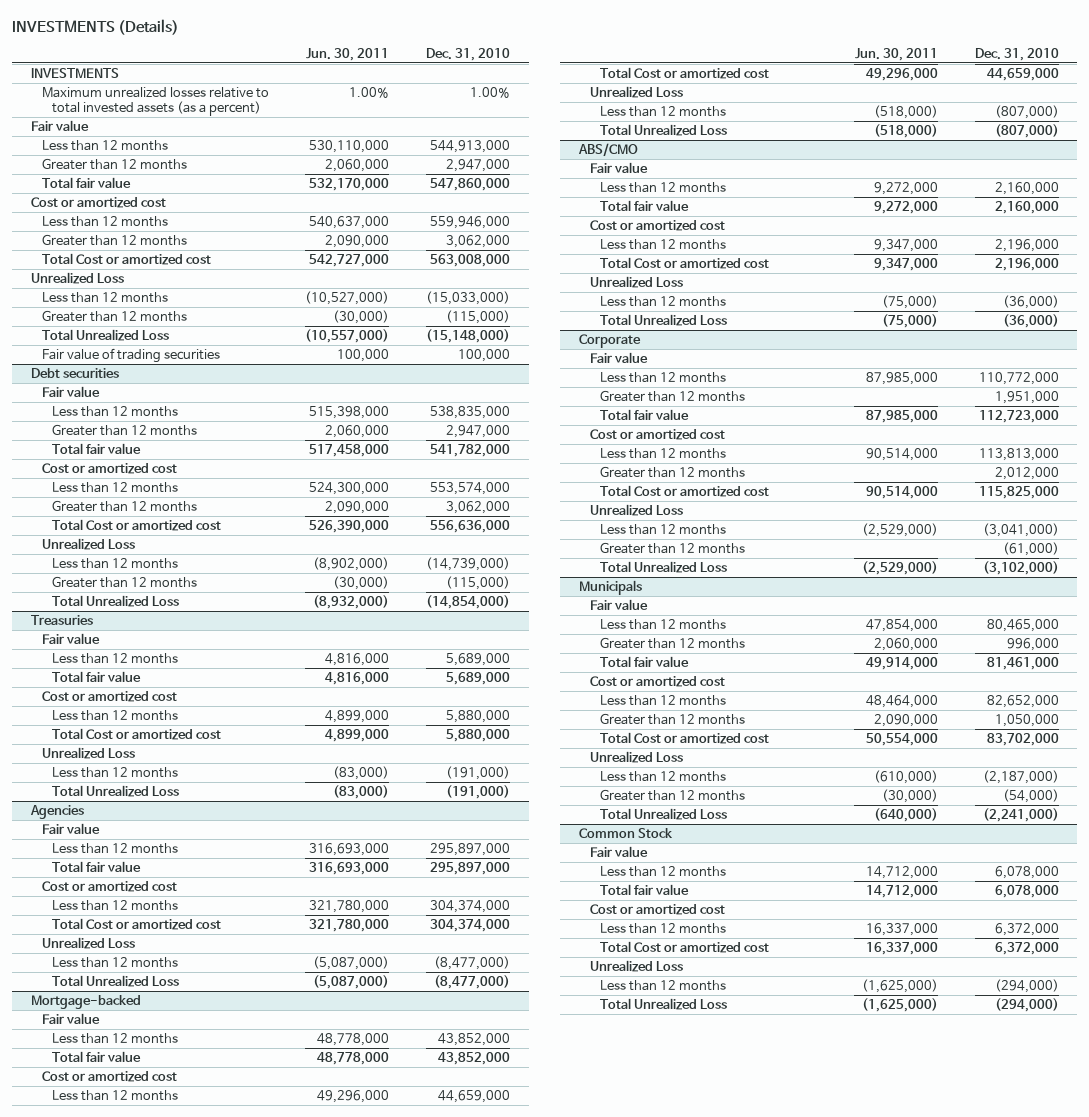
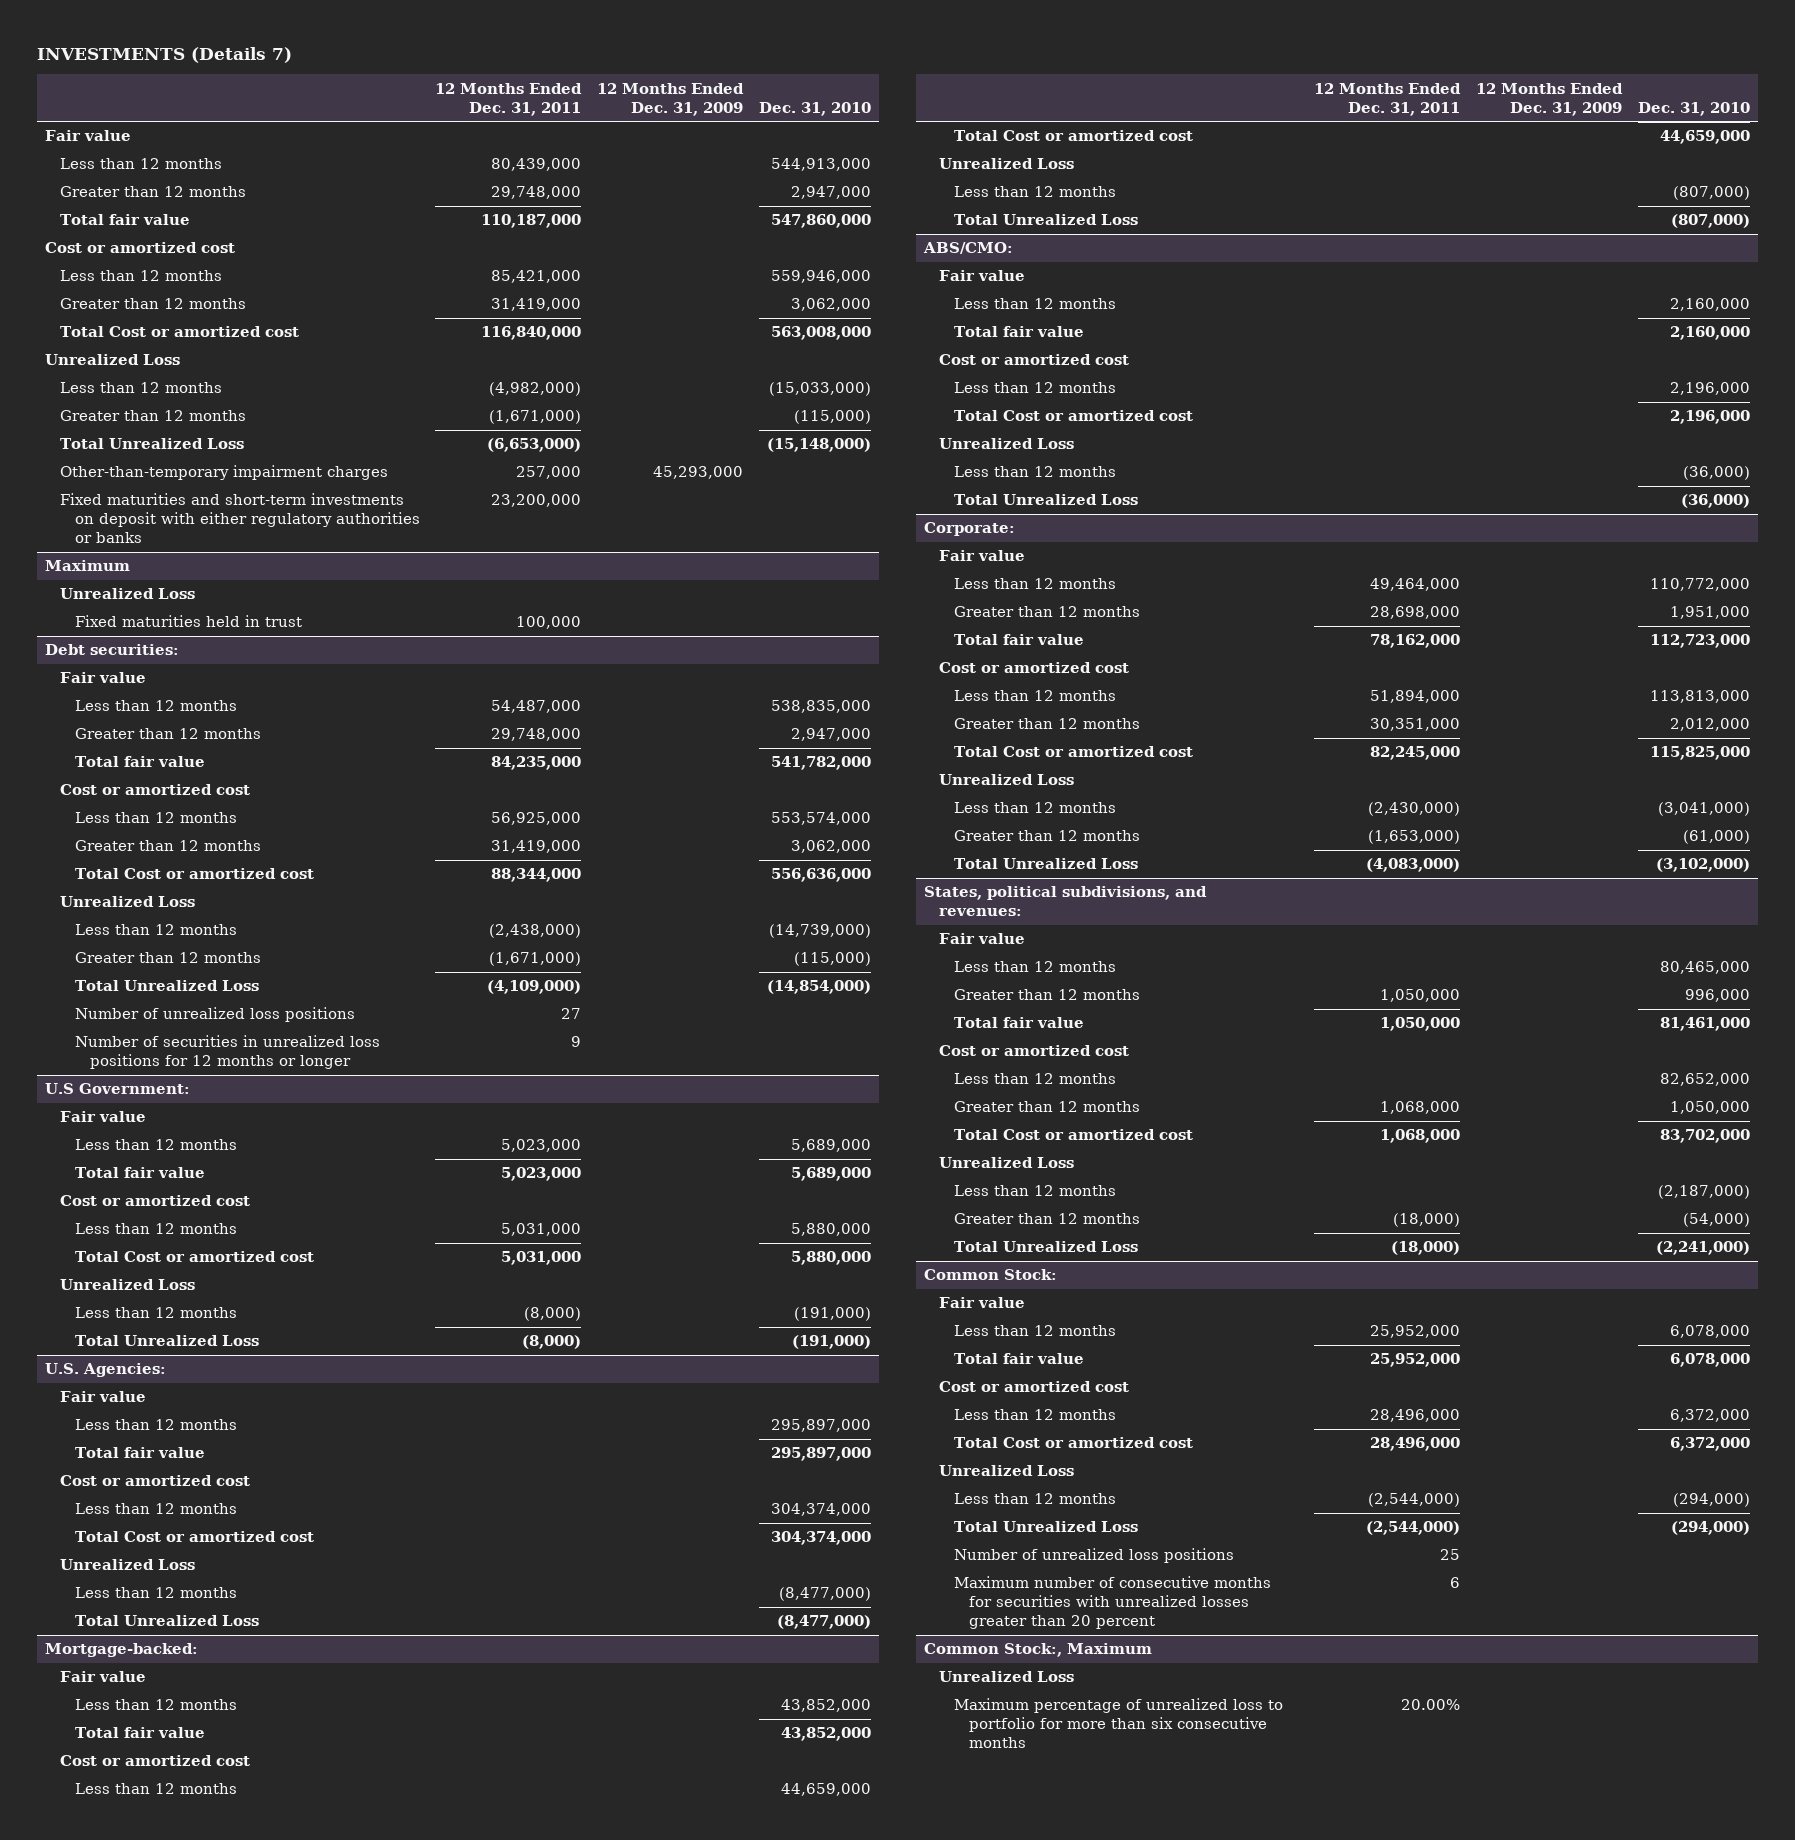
[12,18,180,35] INVESTMENTS (Details) -> [36,46,292,63] INVESTMENTS (Details 7)
[306,47,390,61] Jun. 30, 2011 -> none
none -> [435,82,583,116] 12 Months Ended Dec. 31, 2011
none -> [597,82,745,116] 12 Months Ended Dec. 31, 2009
[30,67,119,78] INVESTMENTS -> none
[41,86,269,117] Maximum unrealized losses relative to total invested assets (as a percent) -> none
[41,347,220,363] Fair value of trading securities -> none
none -> [59,465,388,481] Other-than-temporary impairment charges
none -> [59,493,420,544] Fixed maturities and short-term investments on deposit with either regulatory authorities or banks
none -> [44,560,130,572] Maximum
none -> [59,588,195,600] Unrealized Loss
none -> [74,615,302,628] Fixed maturities held in trust
[30,367,119,378] Debt securities -> [44,644,179,656] Debt securities:
[30,614,93,625] Treasuries -> none
none -> [74,1007,355,1023] Number of unrealized loss positions
none -> [74,1035,380,1070] Number of securities in unrealized loss positions for 12 months or longer
none -> [44,1083,190,1095] U.S Government:
[29,804,84,819] Agencies -> none
none -> [44,1363,166,1378] U.S. Agencies:
[30,994,141,1009] Mortgage-backed -> [44,1643,198,1658] Mortgage-backed:
[577,142,638,157] ABS/CMO -> [922,242,1013,255] ABS/CMO:
[578,333,641,348] Corporate -> [923,522,1015,537] Corporate:
[578,579,642,595] Municipals -> none
none -> [923,886,1207,917] States, political subdivisions, and revenues:
[578,827,673,838] Common Stock -> [923,1269,1057,1281] Common Stock:
none -> [953,1548,1234,1564] Number of unrealized loss positions
none -> [953,1576,1271,1630] Maximum number of consecutive months for securities with unrealized losses greater than 20 percent
none -> [923,1643,1152,1658] Common Stock:, Maximum
none -> [938,1671,1074,1683] Unrealized Loss
none -> [953,1698,1283,1749] Maximum percentage of unrealized loss to portfolio for more than six consecutive months

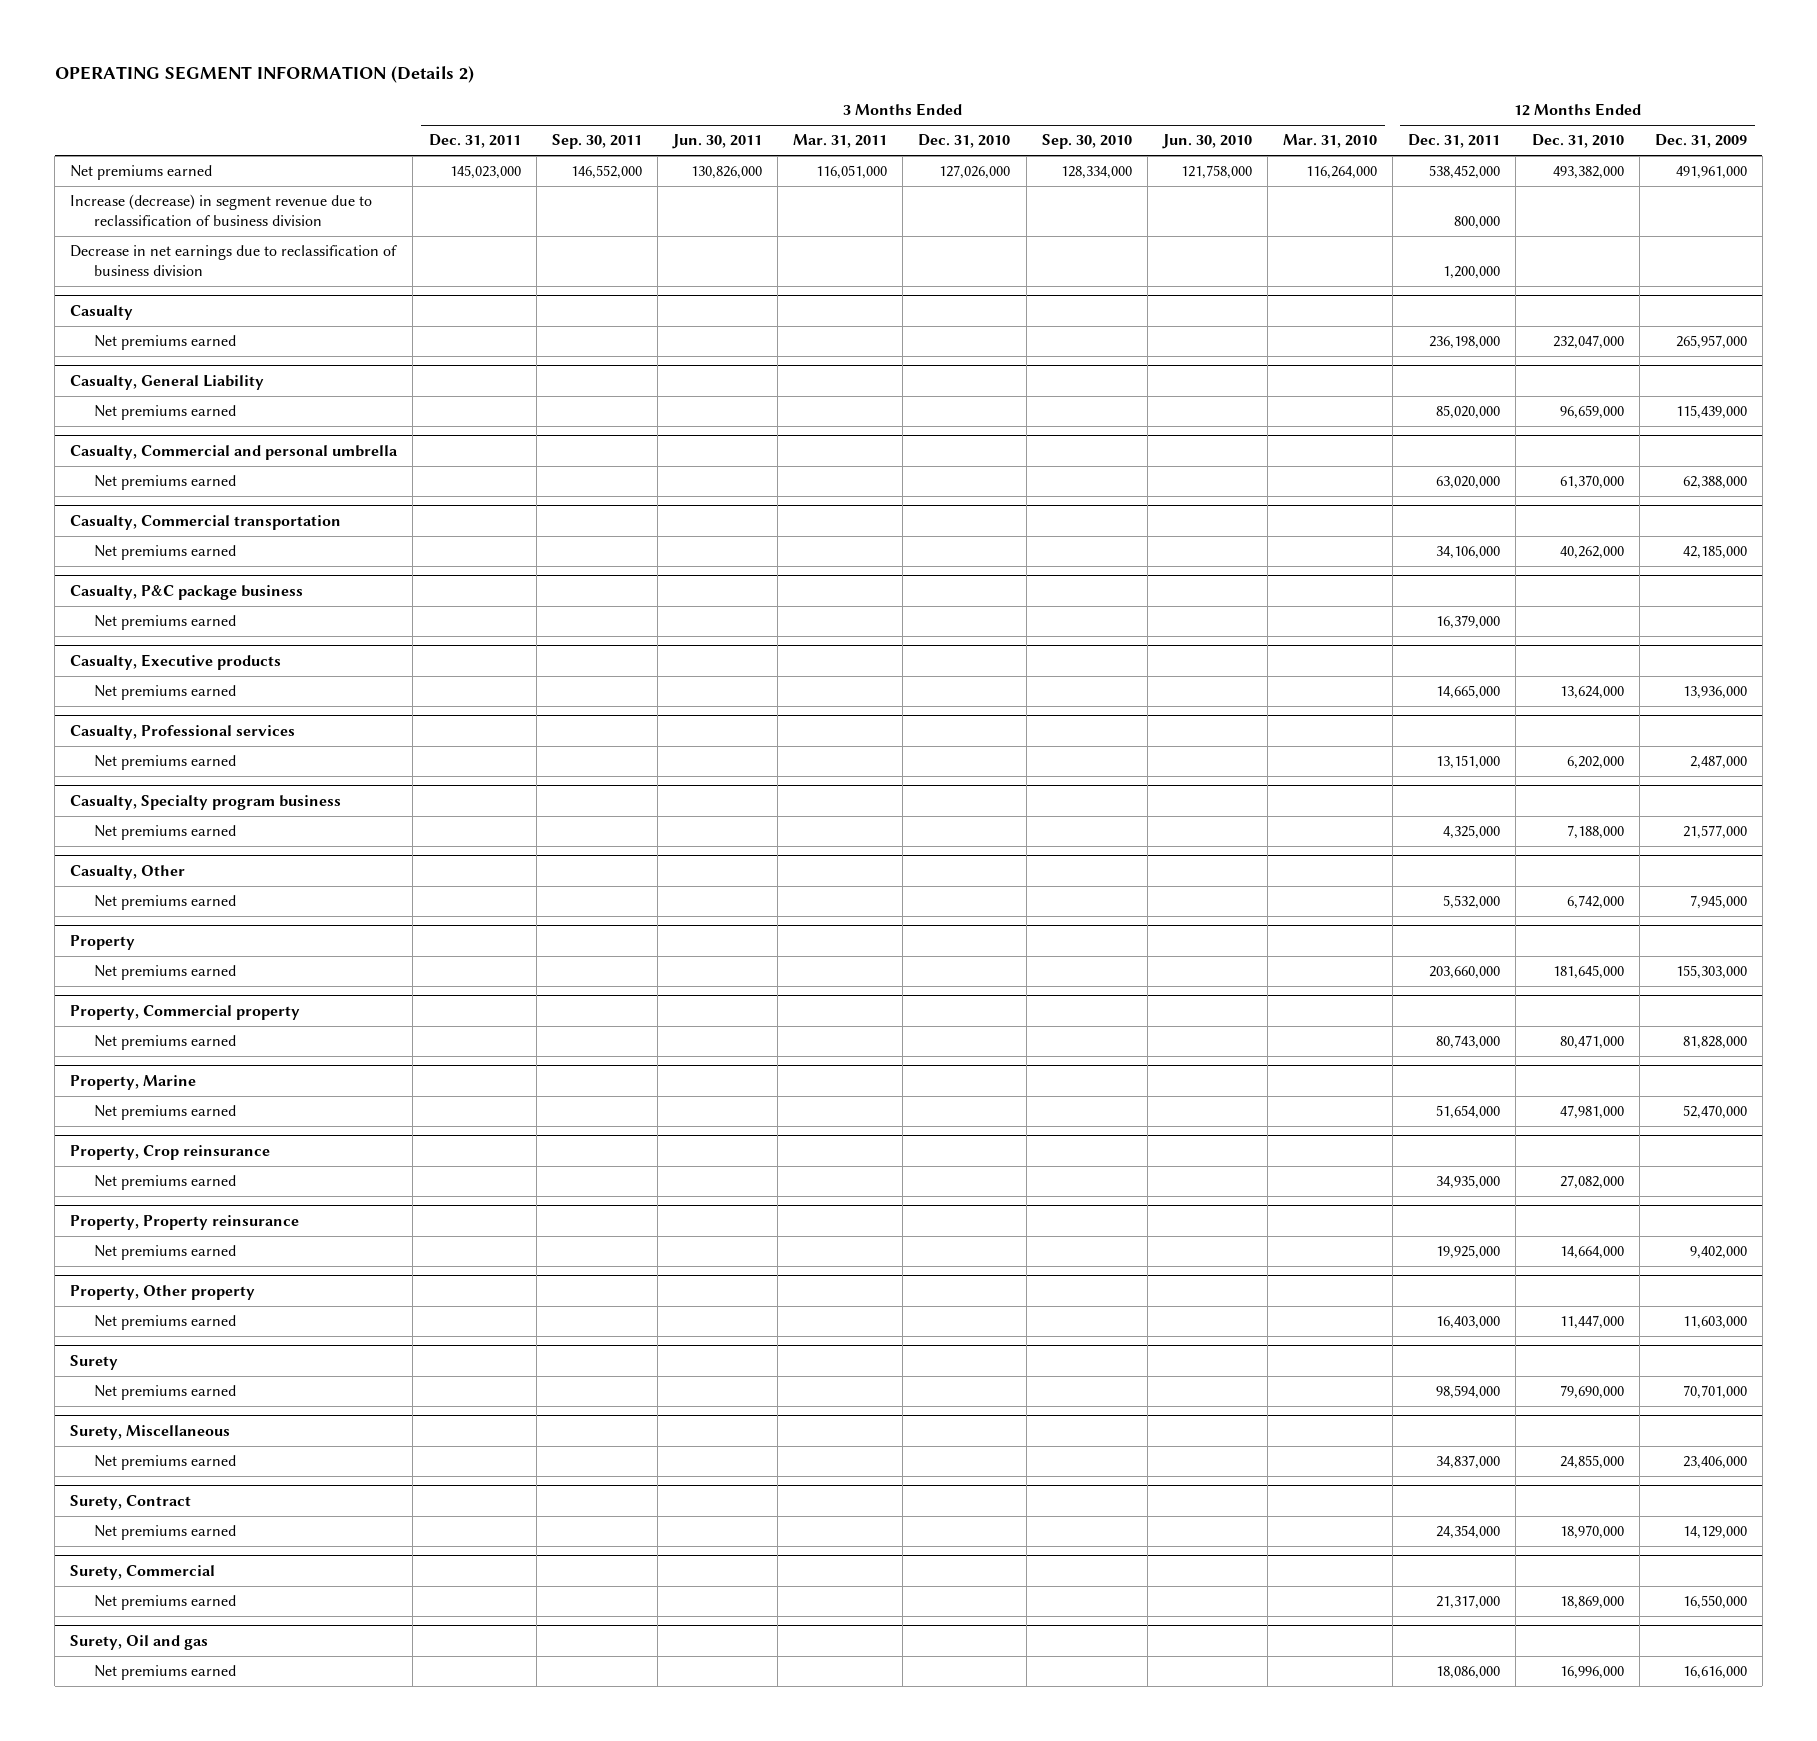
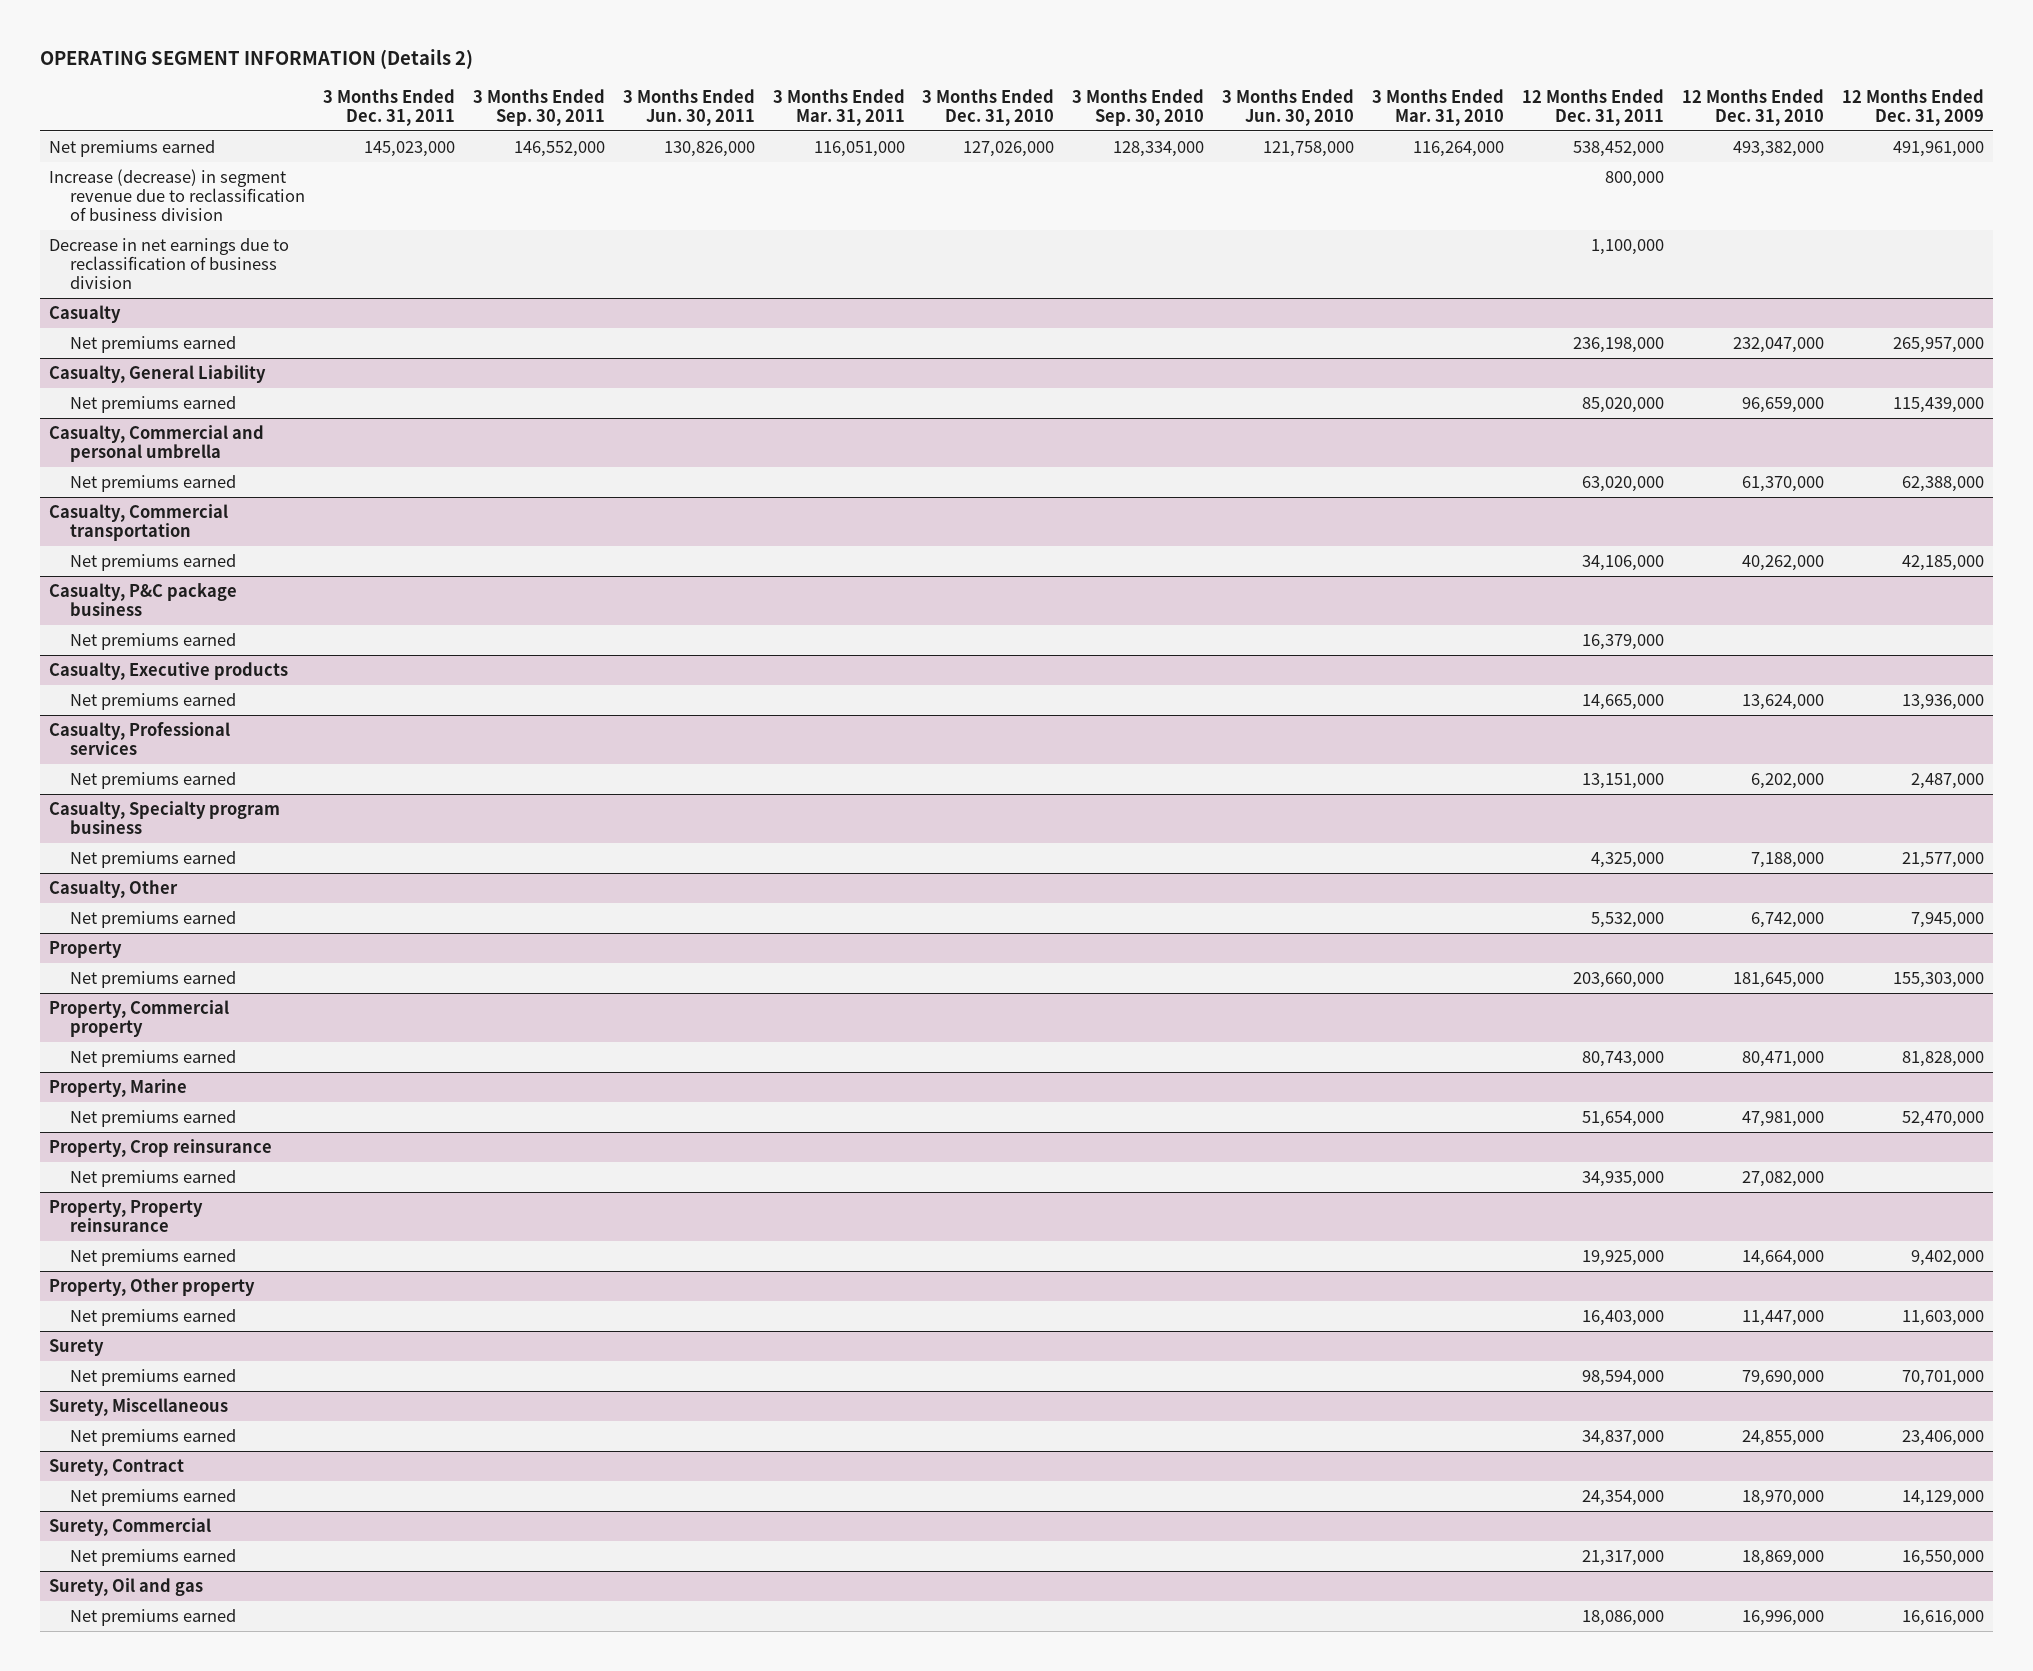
[1443,265,1501,279] 1,200,000 -> [1591,239,1665,256] 1,100,000

